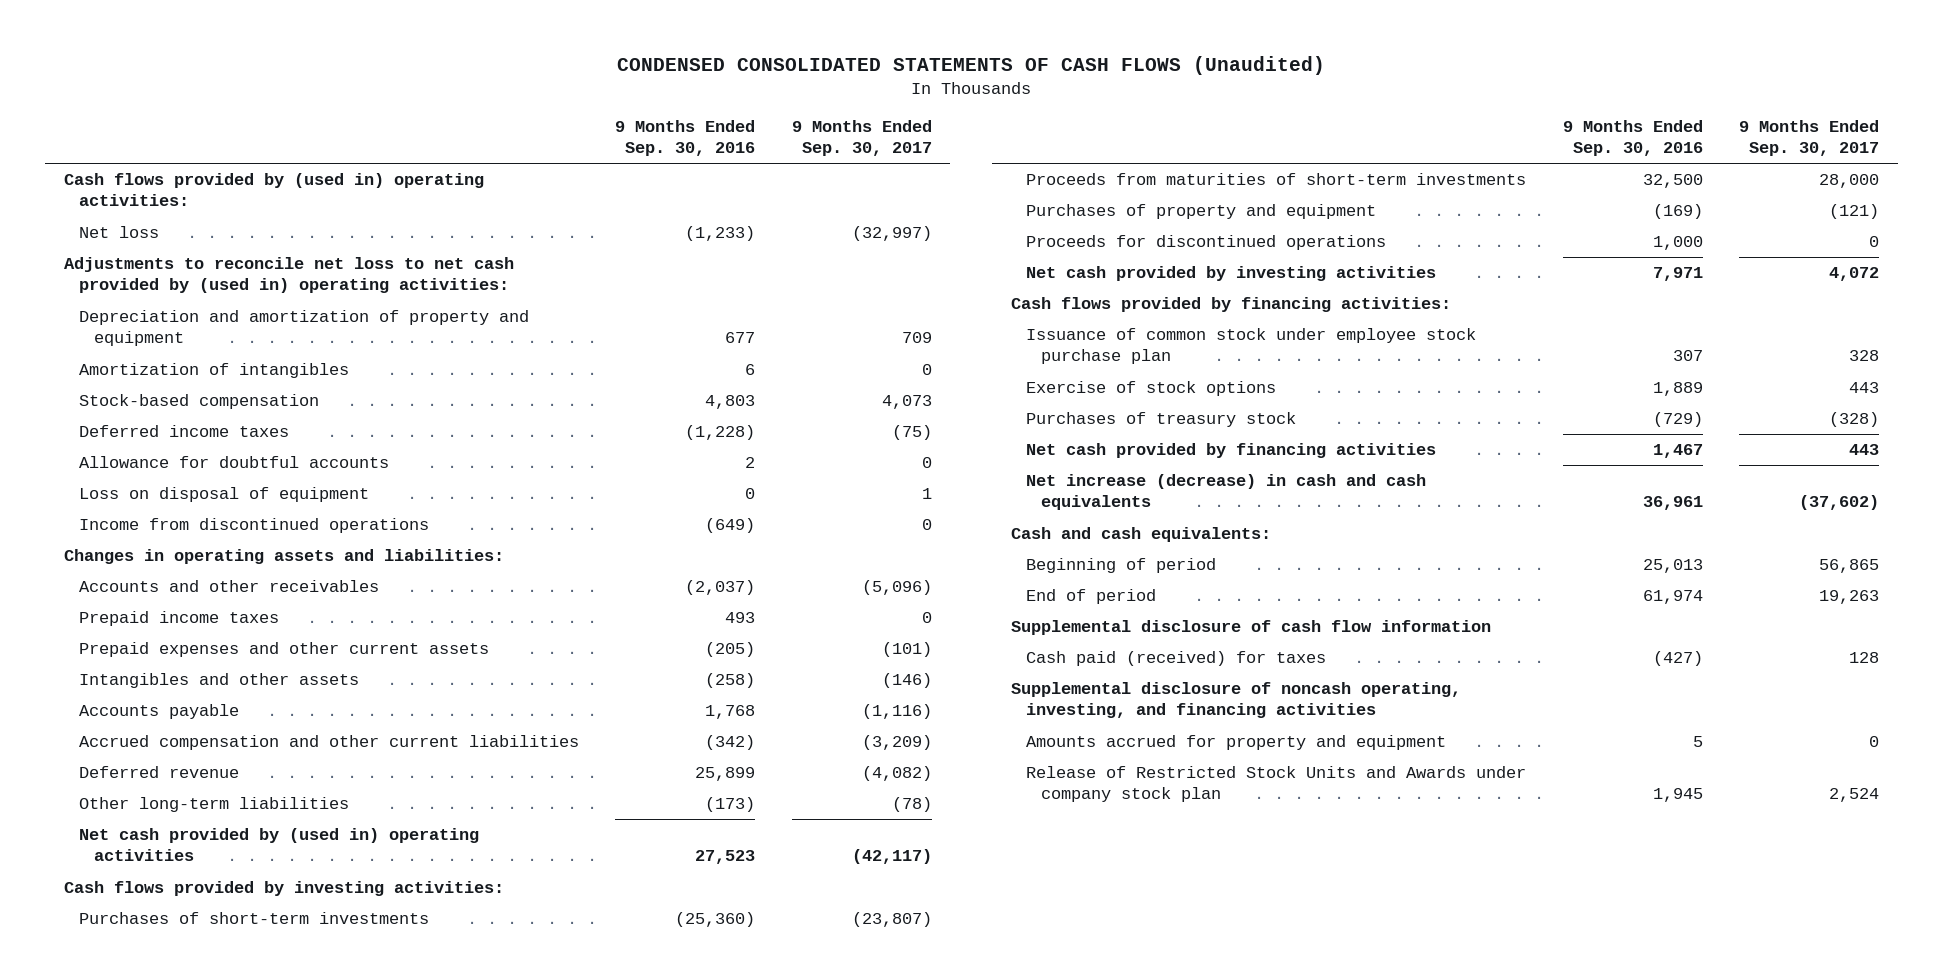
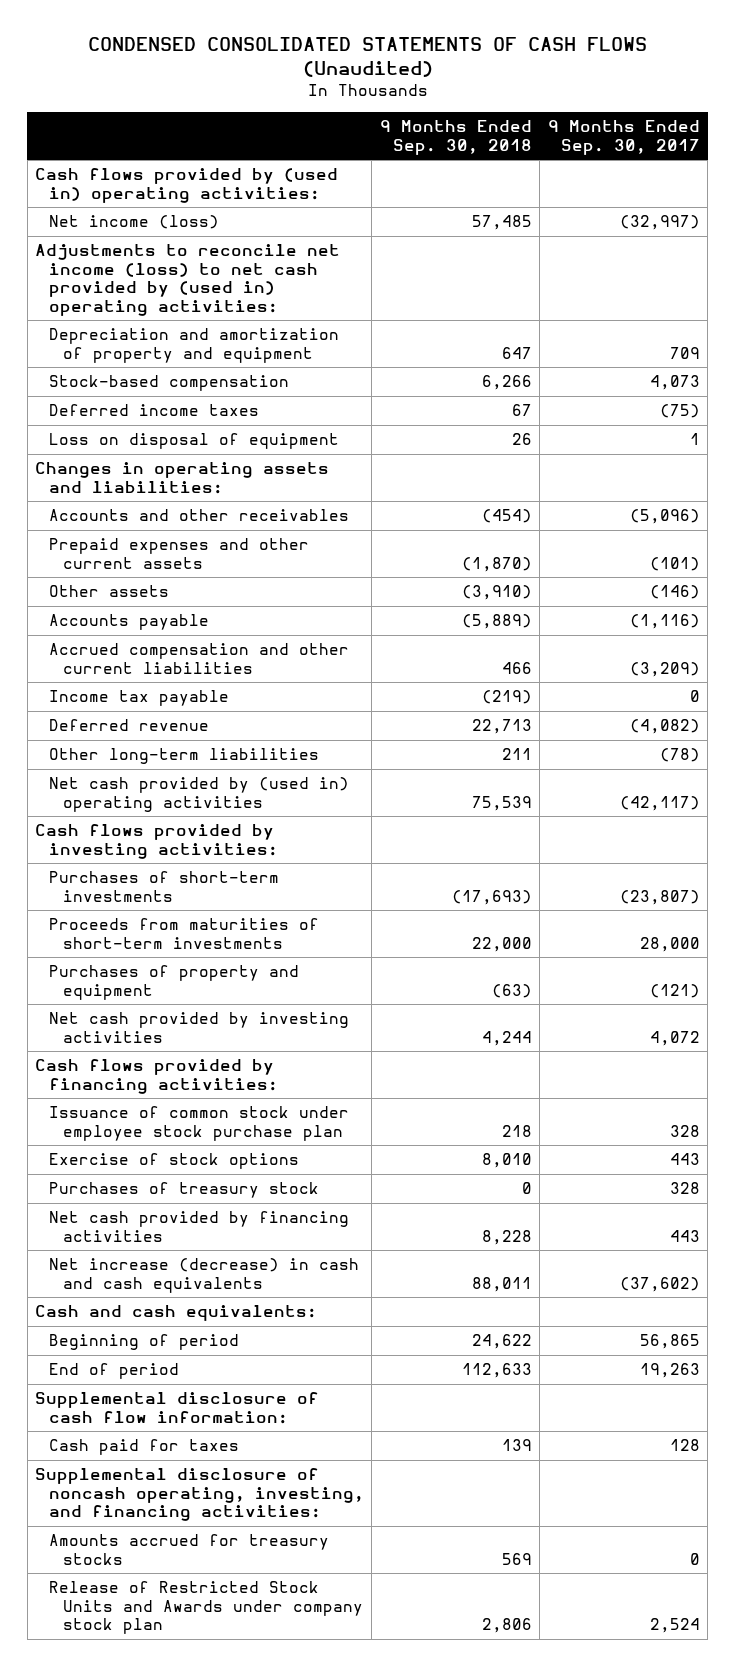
[615,119,756,157] 9 Months Ended Sep. 30, 2016 -> none
none -> [379,120,532,155] 9 Months Ended Sep. 30, 2018
[78,226,159,239] Net loss -> [48,215,219,230] Net income (loss)
[63,257,514,294] Adjustments to reconcile net loss to net cash provided by (used in) operating activities: -> [35,244,341,316] Adjustments to reconcile net income (loss) to net cash provided by (used in) operating activities:
[78,363,349,379] Amortization of intangibles -> none
[78,456,389,469] Allowance for doubtful accounts -> none
[78,518,429,534] Income from discontinued operations -> none
[78,611,279,627] Prepaid income taxes -> none
[78,673,359,689] Intangibles and other assets -> [48,585,169,598] Other assets
none -> [48,690,229,707] Income tax payable
[1025,235,1386,251] Proceeds for discontinued operations -> none
[1829,412,1880,428] (328) -> [669,1182,700,1195] 328
[1025,735,1446,751] Amounts accrued for property and equipment -> none
[1010,620,1491,636] Supplemental disclosure of cash flow information -> [35,1392,320,1424] Supplemental disclosure of cash flow information:
[1025,651,1326,667] Cash paid (received) for taxes -> [48,1439,239,1456] Cash paid for taxes
[1010,682,1461,719] Supplemental disclosure of noncash operating, investing, and financing activities -> [35,1468,364,1522] Supplemental disclosure of noncash operating, investing, and financing activities:
none -> [48,1534,329,1565] Amounts accrued for treasury stocks

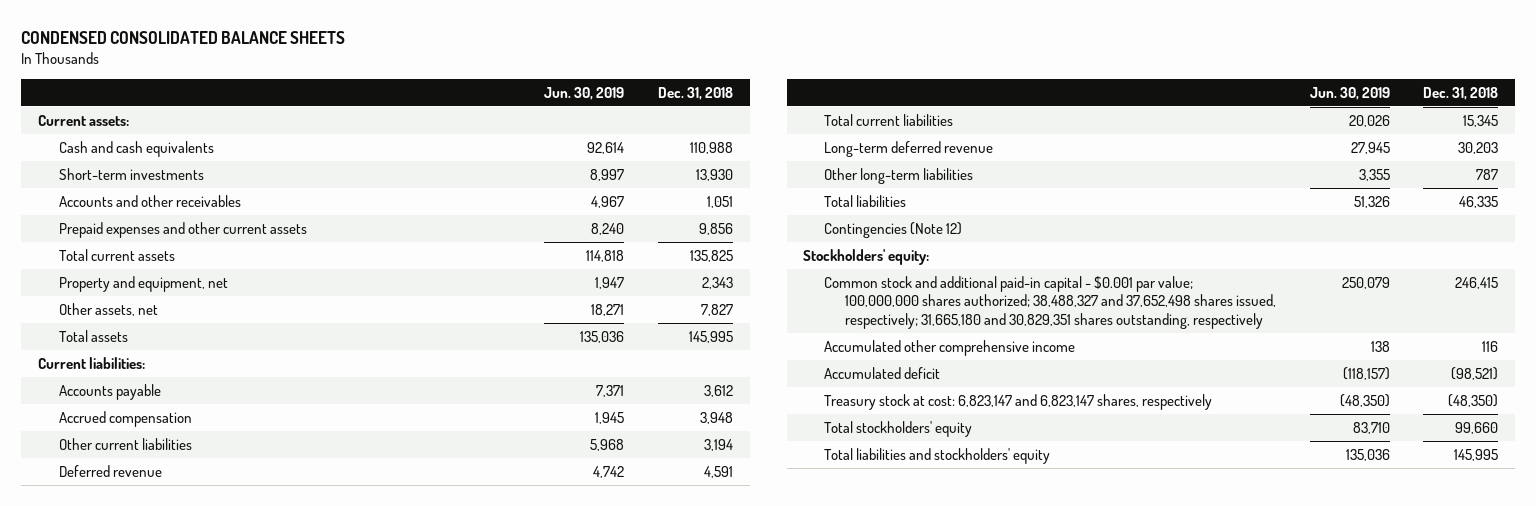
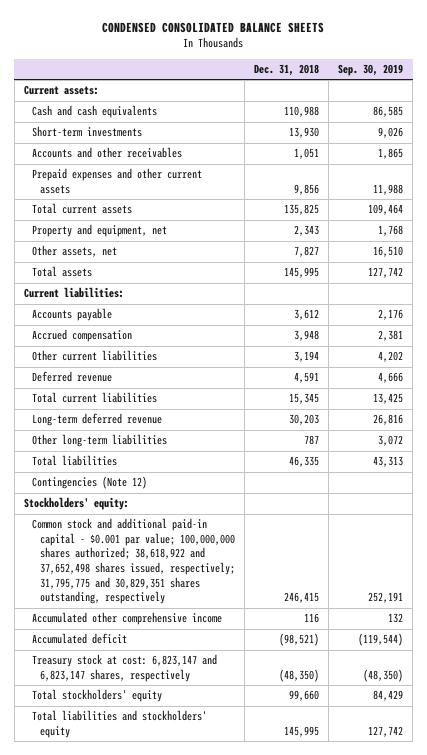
[544,86,625,100] Jun. 30, 2019 -> none
none -> [338,64,404,77] Sep. 30, 2019
[824,275,1276,329] Common stock and additional paid-in capital - $0.001 par value; 100,000,000 shares authorized; 38,488,327 and 37,652,498 shares issued, respectively; 31,665,180 and 30,829,351 shares outstanding, respectively -> [31,518,236,605] Common stock and additional paid-in capital - $0.001 par value; 100,000,000 shares authorized; 38,618,922 and 37,652,498 shares issued, respectively; 31,795,775 and 30,829,351 shares outstanding, respectively

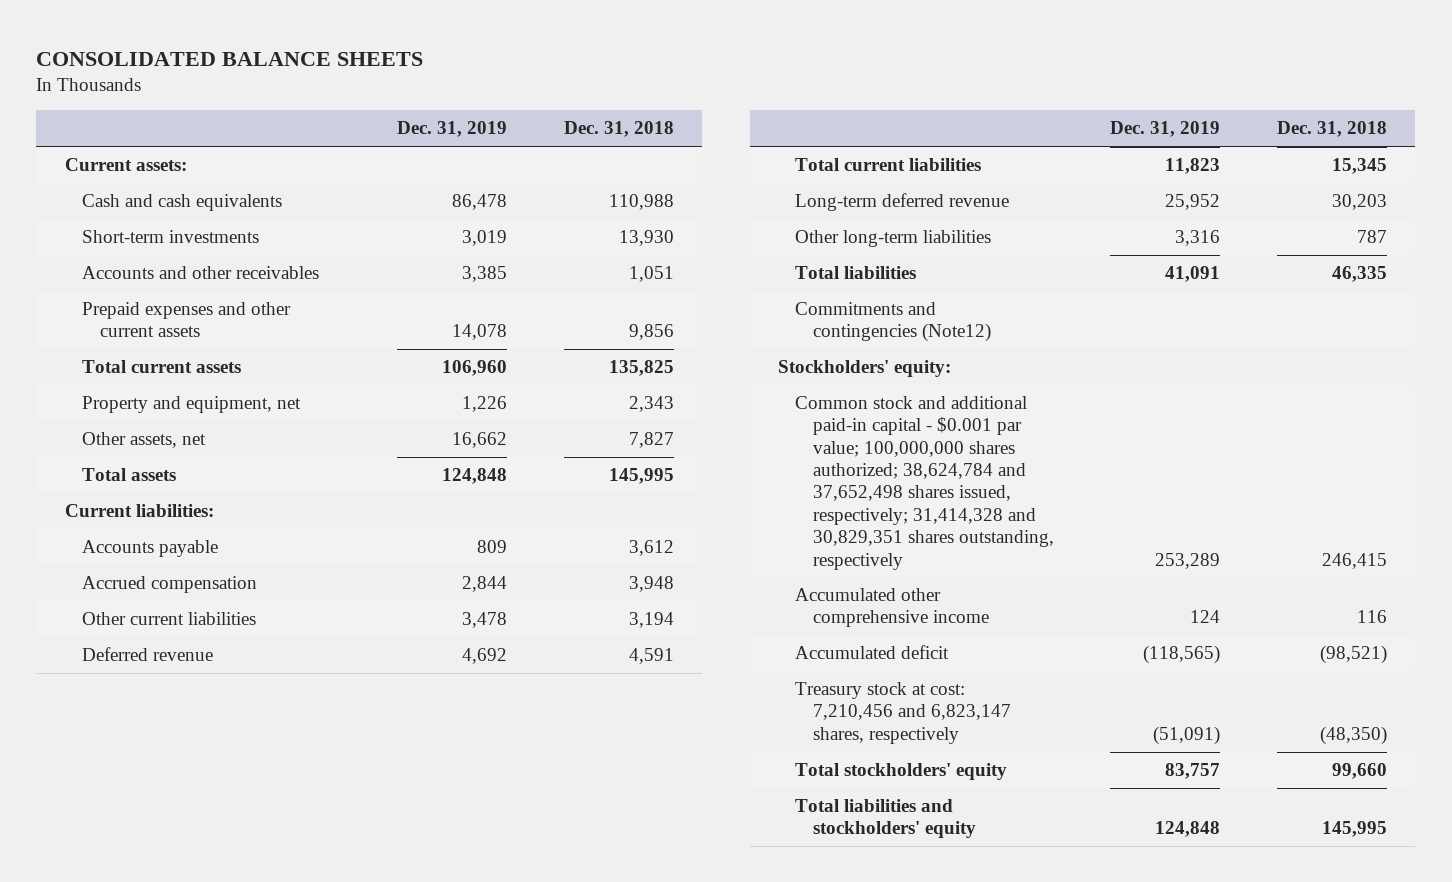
[102,21,325,33] CONDENSED CONSOLIDATED BALANCE SHEETS -> [36,51,424,66] CONSOLIDATED BALANCE SHEETS
[338,64,404,77] Sep. 30, 2019 -> none
none -> [397,121,508,138] Dec. 31, 2019
[31,476,147,490] Contingencies (Note 12) -> [795,302,991,343] Commitments and contingencies (Note12)
[31,518,236,605] Common stock and additional paid-in capital - $0.001 par value; 100,000,000 shares authorized; 38,618,922 and 37,652,498 shares issued, respectively; 31,795,775 and 30,829,351 shares outstanding, respectively -> [795,396,1054,570] Common stock and additional paid-in capital - $0.001 par value; 100,000,000 shares authorized; 38,624,784 and 37,652,498 shares issued, respectively; 31,414,328 and 30,829,351 shares outstanding, respectively
[31,654,217,682] Treasury stock at cost: 6,823,147 and 6,823,147 shares, respectively -> [795,682,1011,744] Treasury stock at cost: 7,210,456 and 6,823,147 shares, respectively

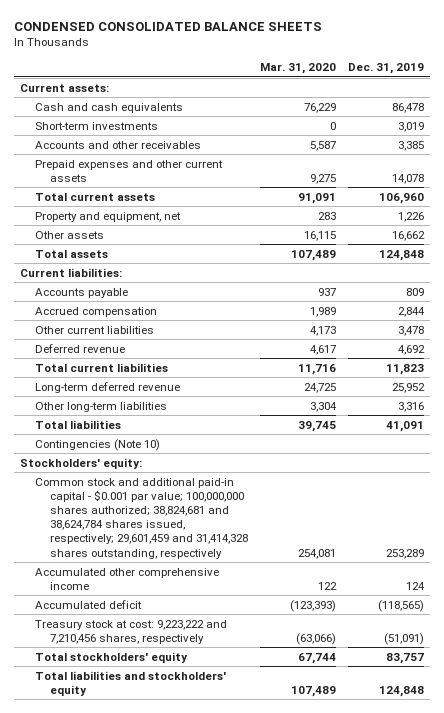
[36,51,424,66] CONSOLIDATED BALANCE SHEETS -> [13,22,322,32] CONDENSED CONSOLIDATED BALANCE SHEETS
[563,121,674,138] Dec. 31, 2018 -> none
none -> [260,63,337,75] Mar. 31, 2020
[82,432,207,449] Other assets, net -> [34,230,104,239] Other assets
[795,302,991,343] Commitments and contingencies (Note12) -> [34,438,160,451] Contingencies (Note 10)
[795,396,1054,570] Common stock and additional paid-in capital - $0.001 par value; 100,000,000 shares authorized; 38,624,784 and 37,652,498 shares issued, respectively; 31,414,328 and 30,829,351 shares outstanding, respectively -> [34,477,248,559] Common stock and additional paid-in capital - $0.001 par value; 100,000,000 shares authorized; 38,824,681 and 38,624,784 shares issued, respectively; 29,601,459 and 31,414,328 shares outstanding, respectively
[795,682,1011,744] Treasury stock at cost: 7,210,456 and 6,823,147 shares, respectively -> [34,619,227,644] Treasury stock at cost: 9,223,222 and 7,210,456 shares, respectively

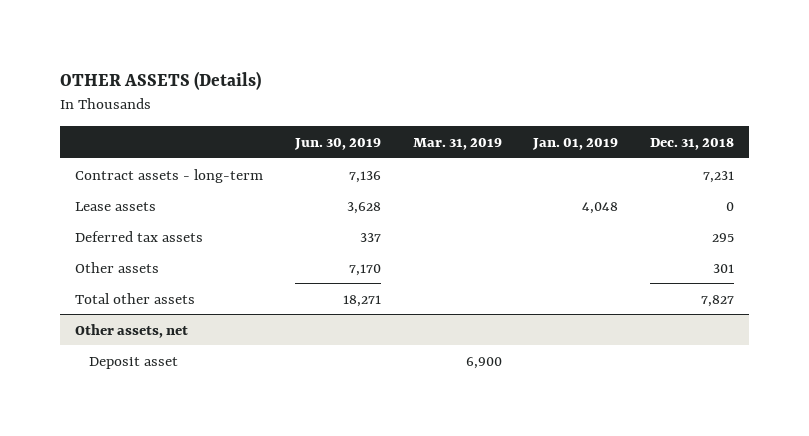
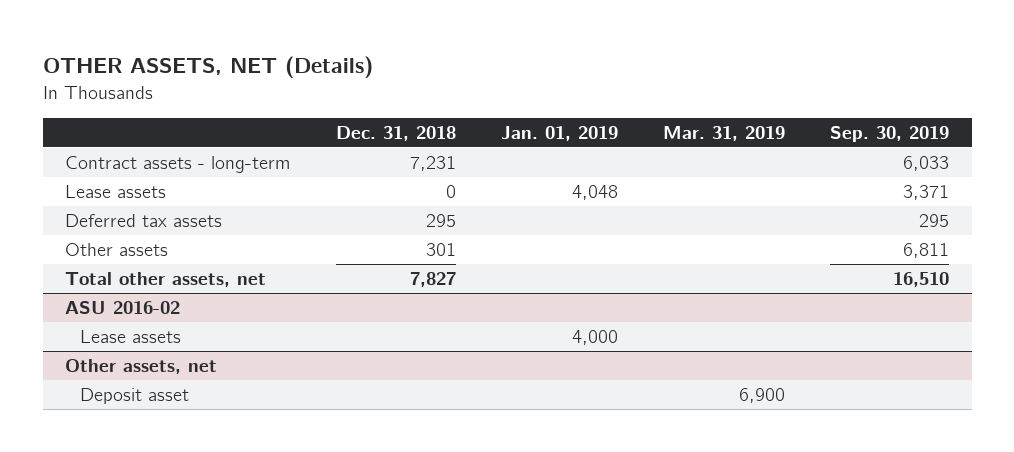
[59,71,261,91] OTHER ASSETS (Details) -> [42,55,373,78] OTHER ASSETS, NET (Details)
[293,137,381,150] Jun. 30, 2019 -> none
none -> [830,125,950,142] Sep. 30, 2019
[75,292,196,304] Total other assets -> [65,272,267,288] Total other assets, net
none -> [65,301,181,315] ASU 2016-02
none -> [80,330,182,344] Lease assets

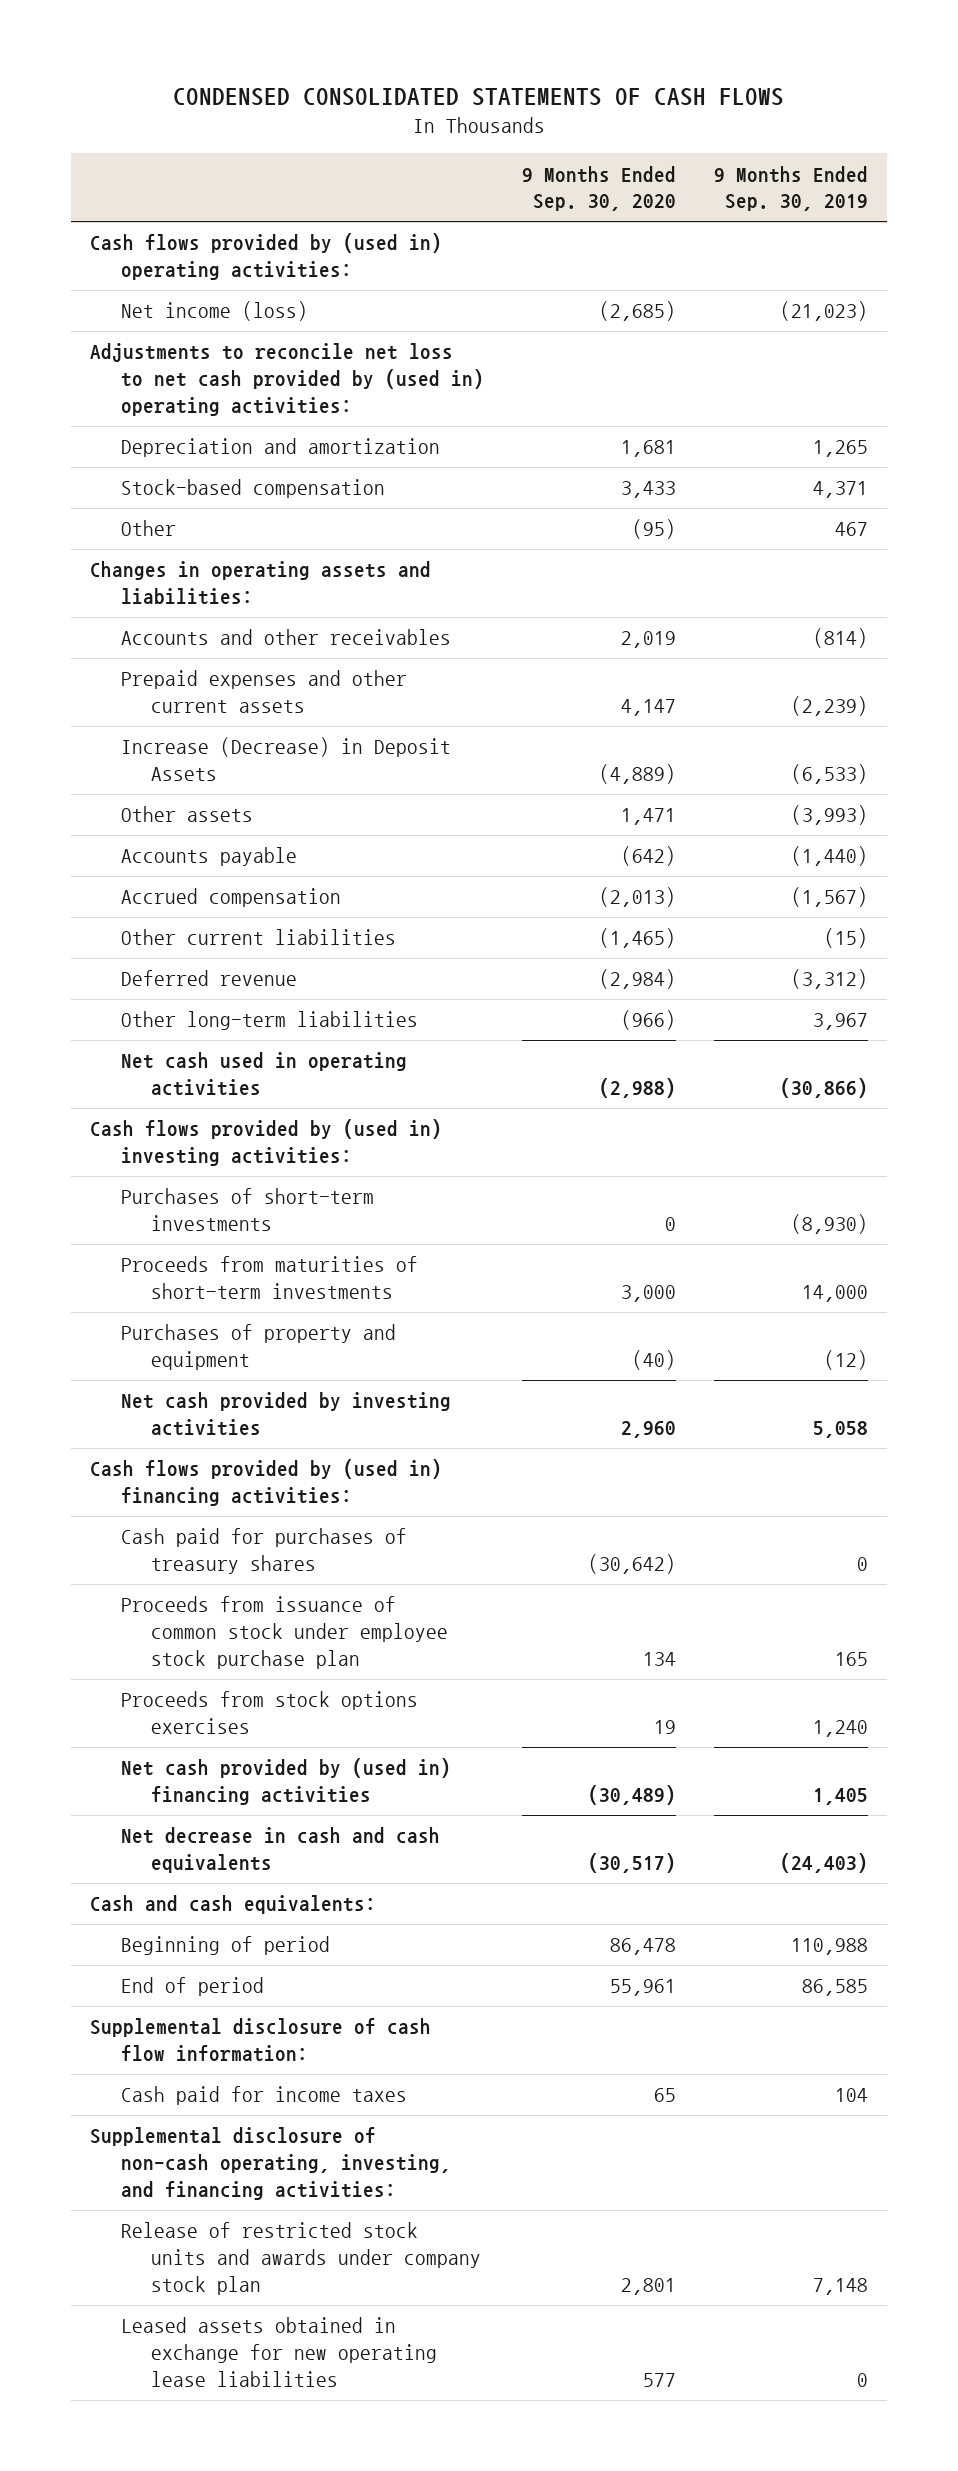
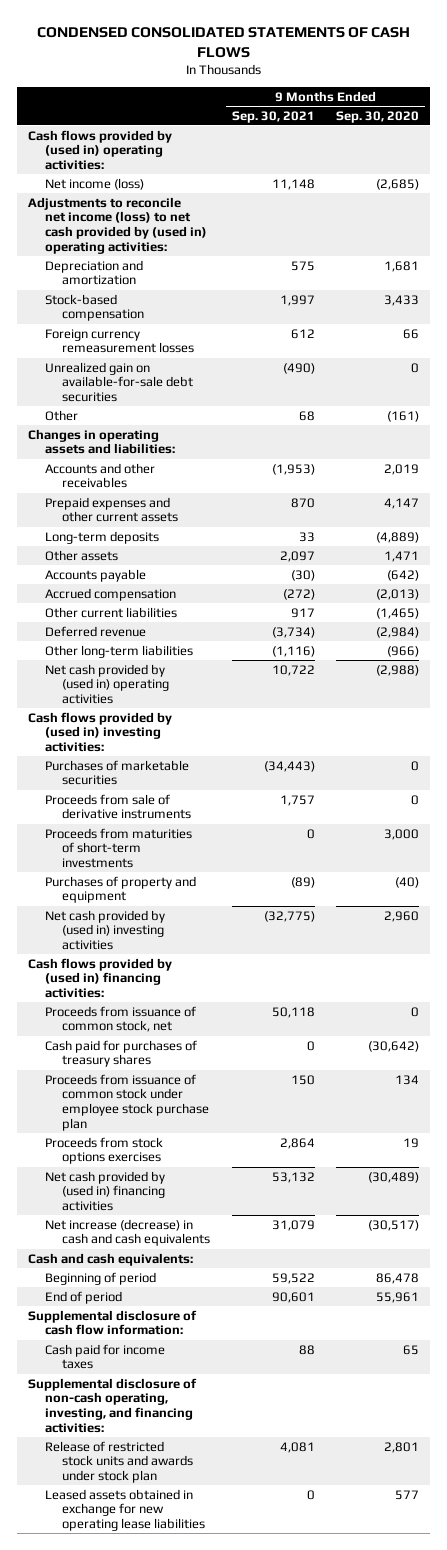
[714,165,869,212] 9 Months Ended Sep. 30, 2019 -> none
none -> [231,110,315,123] Sep. 30, 2021
[90,343,484,416] Adjustments to reconcile net loss to net cash provided by (used in) operating activities: -> [27,196,207,255] Adjustments to reconcile net income (loss) to net cash provided by (used in) operating activities:
none -> [44,328,195,354] Foreign currency remeasurement losses
none -> [44,361,194,403] Unrealized gain on available-for-sale debt securities
[631,519,676,540] (95) -> [387,410,420,422] (161)
[120,737,451,782] Increase (Decrease) in Deposit Assets -> [44,530,159,544] Long-term deposits
[120,1052,407,1097] Net cash used in operating activities -> [44,663,170,705] Net cash provided by (used in) operating activities
[120,1188,374,1232] Purchases of short-term investments -> [44,759,189,786] Purchases of marketable securities
none -> [44,793,192,820] Proceeds from sale of derivative instruments
[120,1392,451,1437] Net cash provided by investing activities -> [44,909,165,951] Net cash provided by (used in) investing activities
none -> [44,1005,196,1033] Proceeds from issuance of common stock, net
[120,1827,440,1874] Net decrease in cash and cash equivalents -> [44,1218,211,1247] Net increase (decrease) in cash and cash equivalents
[120,2222,482,2295] Release of restricted stock units and awards under company stock plan -> [44,1440,194,1484] Release of restricted stock units and awards under stock plan

